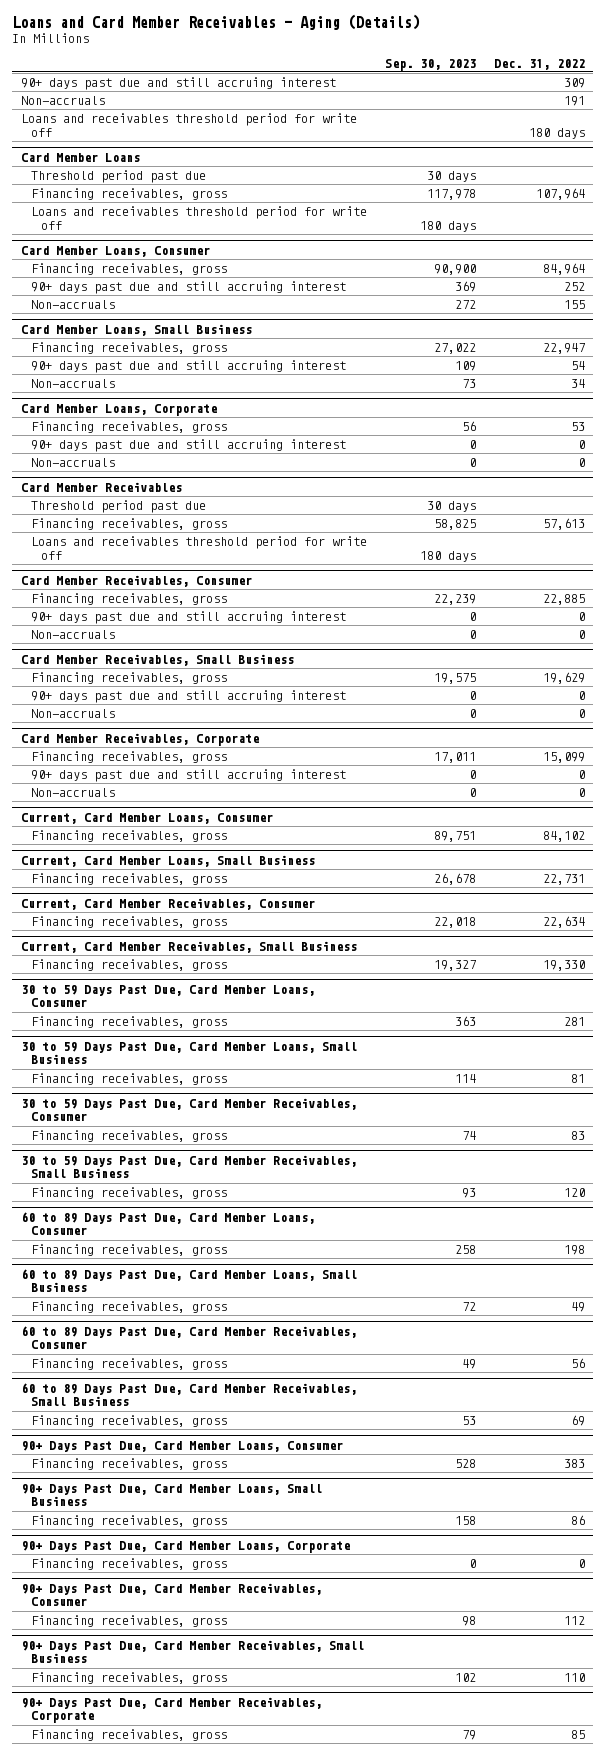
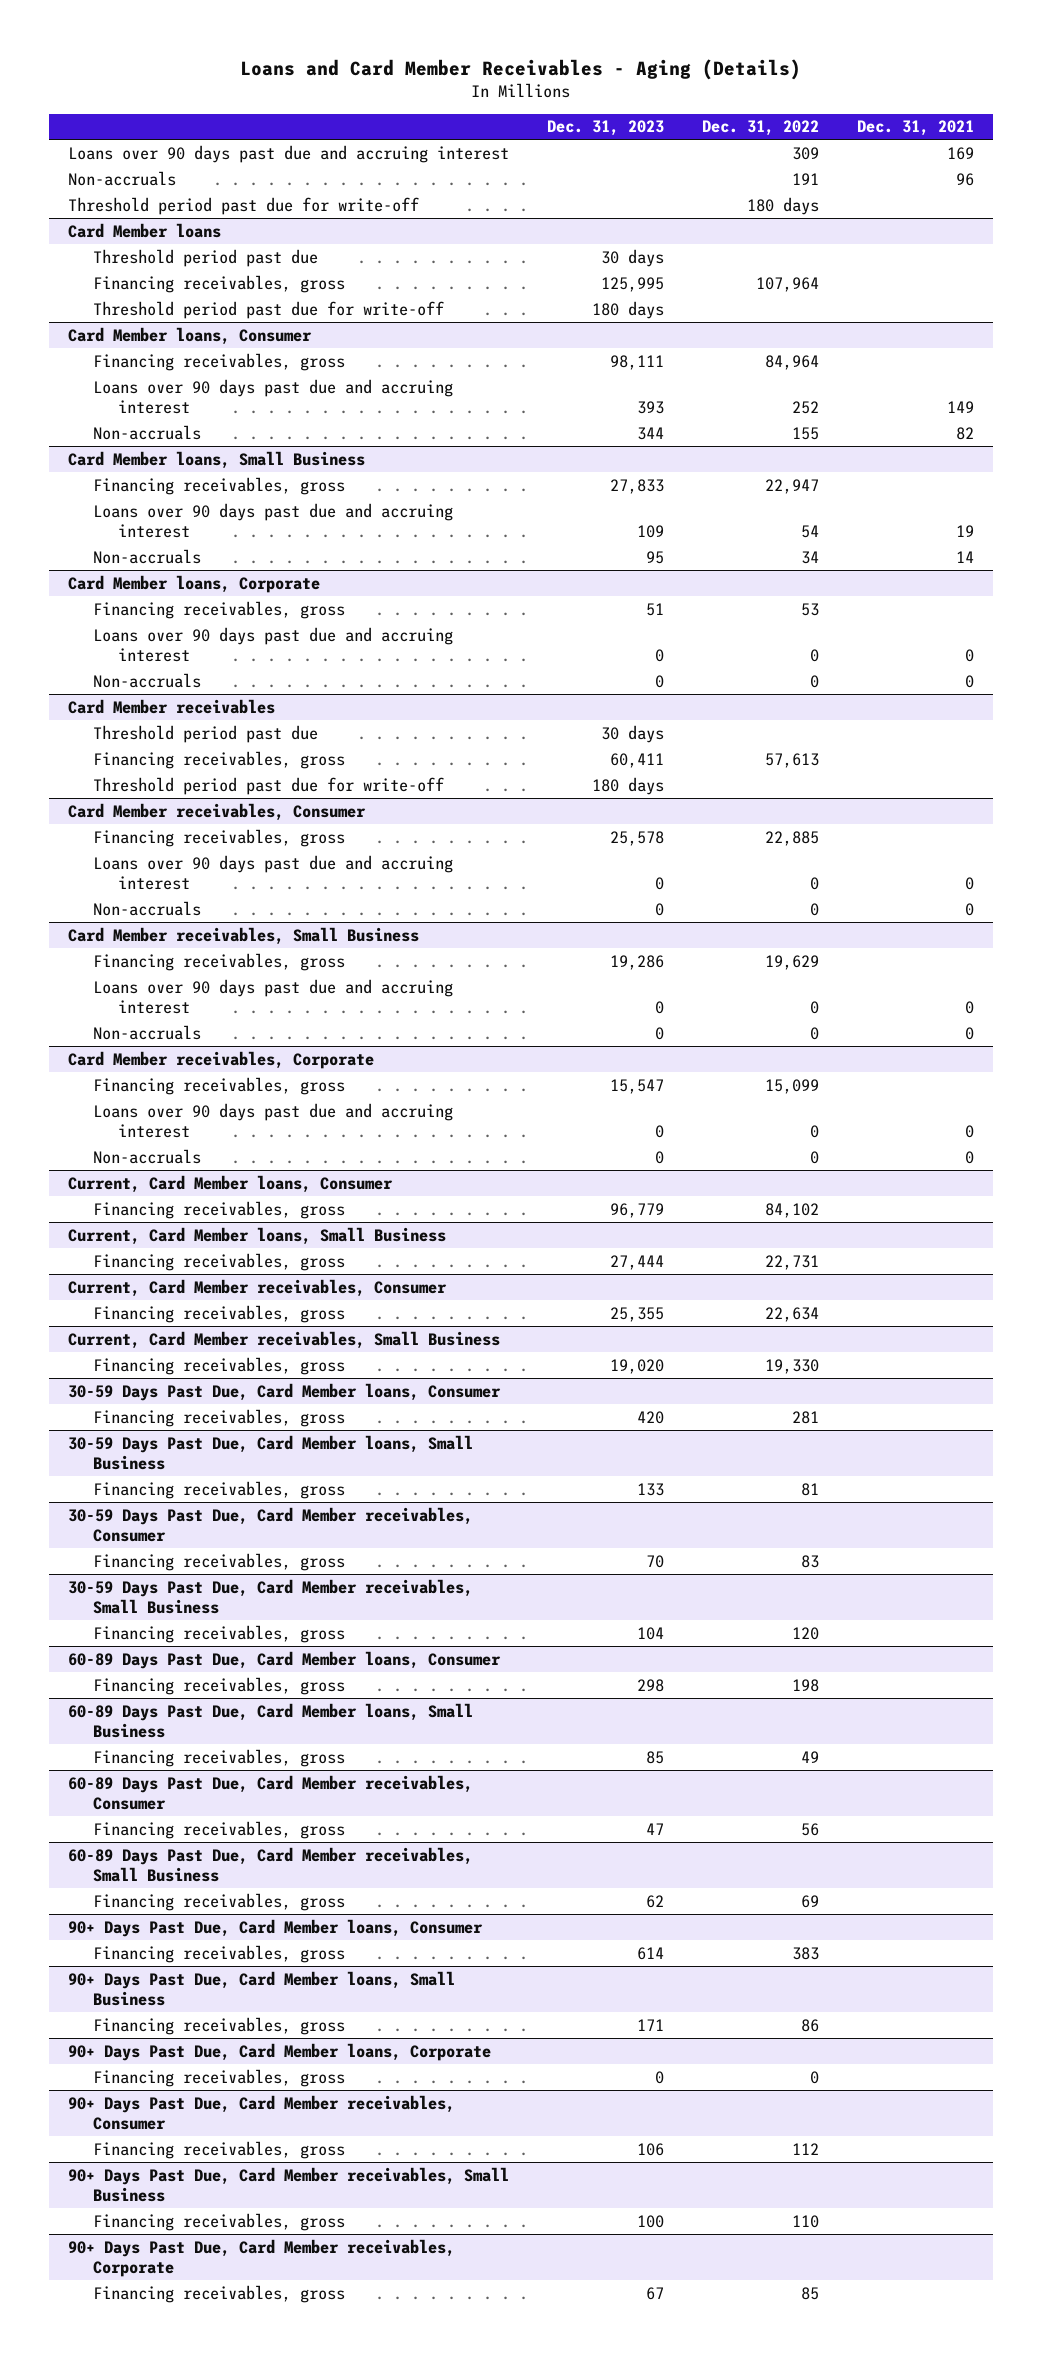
[384,58,476,71] Sep. 30, 2023 -> none
none -> [546,120,664,137] Dec. 31, 2023
none -> [857,120,975,137] Dec. 31, 2021
[20,77,336,91] 90+ days past due and still accruing interest -> [67,144,509,163] Loans over 90 days past due and accruing interest
[20,113,357,137] Loans and receivables threshold period for write off -> [67,196,419,215] Threshold period past due for write-off
[20,152,140,162] Card Member Loans -> [67,222,221,238] Card Member loans
[31,206,368,230] Loans and receivables threshold period for write off -> [93,300,445,319] Threshold period past due for write-off
[20,245,210,257] Card Member Loans, Consumer -> [67,326,312,345] Card Member loans, Consumer
[31,281,347,295] 90+ days past due and still accruing interest -> [93,378,454,415] Loans over 90 days past due and accruing interest
[20,323,252,336] Card Member Loans, Small Business -> [67,450,365,469] Card Member loans, Small Business
[31,360,347,374] 90+ days past due and still accruing interest -> [93,502,454,539] Loans over 90 days past due and accruing interest
[20,403,217,416] Card Member Loans, Corporate -> [67,574,320,593] Card Member loans, Corporate
[31,439,347,453] 90+ days past due and still accruing interest -> [93,626,454,663] Loans over 90 days past due and accruing interest
[20,481,182,492] Card Member Receivables -> [67,698,275,714] Card Member receivables
[31,536,368,560] Loans and receivables threshold period for write off -> [93,776,445,795] Threshold period past due for write-off
[20,574,252,587] Card Member Receivables, Consumer -> [67,802,366,821] Card Member receivables, Consumer
[31,611,347,625] 90+ days past due and still accruing interest -> [93,854,454,891] Loans over 90 days past due and accruing interest
[20,653,294,666] Card Member Receivables, Small Business -> [67,926,419,945] Card Member receivables, Small Business
[31,690,347,704] 90+ days past due and still accruing interest -> [93,978,454,1015] Loans over 90 days past due and accruing interest
[20,732,259,746] Card Member Receivables, Corporate -> [67,1050,374,1069] Card Member receivables, Corporate
[31,769,347,783] 90+ days past due and still accruing interest -> [93,1102,454,1139] Loans over 90 days past due and accruing interest
[20,812,273,824] Current, Card Member Loans, Consumer -> [67,1174,393,1193] Current, Card Member loans, Consumer
[20,854,315,867] Current, Card Member Loans, Small Business -> [67,1226,446,1245] Current, Card Member loans, Small Business
[20,897,315,910] Current, Card Member Receivables, Consumer -> [67,1278,447,1297] Current, Card Member receivables, Consumer
[20,940,357,953] Current, Card Member Receivables, Small Business -> [67,1330,500,1349] Current, Card Member receivables, Small Business
[20,984,315,1008] 30 to 59 Days Past Due, Card Member Loans, Consumer -> [67,1382,501,1401] 30-59 Days Past Due, Card Member loans, Consumer
[20,1041,357,1065] 30 to 59 Days Past Due, Card Member Loans, Small Business -> [67,1434,473,1471] 30-59 Days Past Due, Card Member loans, Small Business
[20,1097,357,1122] 30 to 59 Days Past Due, Card Member Receivables, Consumer -> [67,1506,473,1543] 30-59 Days Past Due, Card Member receivables, Consumer
[20,1154,357,1179] 30 to 59 Days Past Due, Card Member Receivables, Small Business -> [67,1578,473,1615] 30-59 Days Past Due, Card Member receivables, Small Business
[20,1211,315,1236] 60 to 89 Days Past Due, Card Member Loans, Consumer -> [67,1650,501,1669] 60-89 Days Past Due, Card Member loans, Consumer
[20,1268,357,1293] 60 to 89 Days Past Due, Card Member Loans, Small Business -> [67,1702,473,1739] 60-89 Days Past Due, Card Member loans, Small Business
[20,1325,357,1350] 60 to 89 Days Past Due, Card Member Receivables, Consumer -> [67,1774,473,1811] 60-89 Days Past Due, Card Member receivables, Consumer
[20,1382,357,1407] 60 to 89 Days Past Due, Card Member Receivables, Small Business -> [67,1846,473,1883] 60-89 Days Past Due, Card Member receivables, Small Business
[20,1440,343,1452] 90+ Days Past Due, Card Member Loans, Consumer -> [67,1918,483,1937] 90+ Days Past Due, Card Member loans, Consumer
[20,1483,322,1507] 90+ Days Past Due, Card Member Loans, Small Business -> [67,1970,455,2007] 90+ Days Past Due, Card Member loans, Small Business
[20,1540,350,1553] 90+ Days Past Due, Card Member Loans, Corporate -> [67,2042,491,2061] 90+ Days Past Due, Card Member loans, Corporate
[20,1582,322,1607] 90+ Days Past Due, Card Member Receivables, Consumer -> [67,2094,455,2131] 90+ Days Past Due, Card Member receivables, Consumer
[20,1639,364,1664] 90+ Days Past Due, Card Member Receivables, Small Business -> [67,2166,509,2203] 90+ Days Past Due, Card Member receivables, Small Business
[20,1696,322,1724] 90+ Days Past Due, Card Member Receivables, Corporate -> [67,2238,455,2278] 90+ Days Past Due, Card Member receivables, Corporate

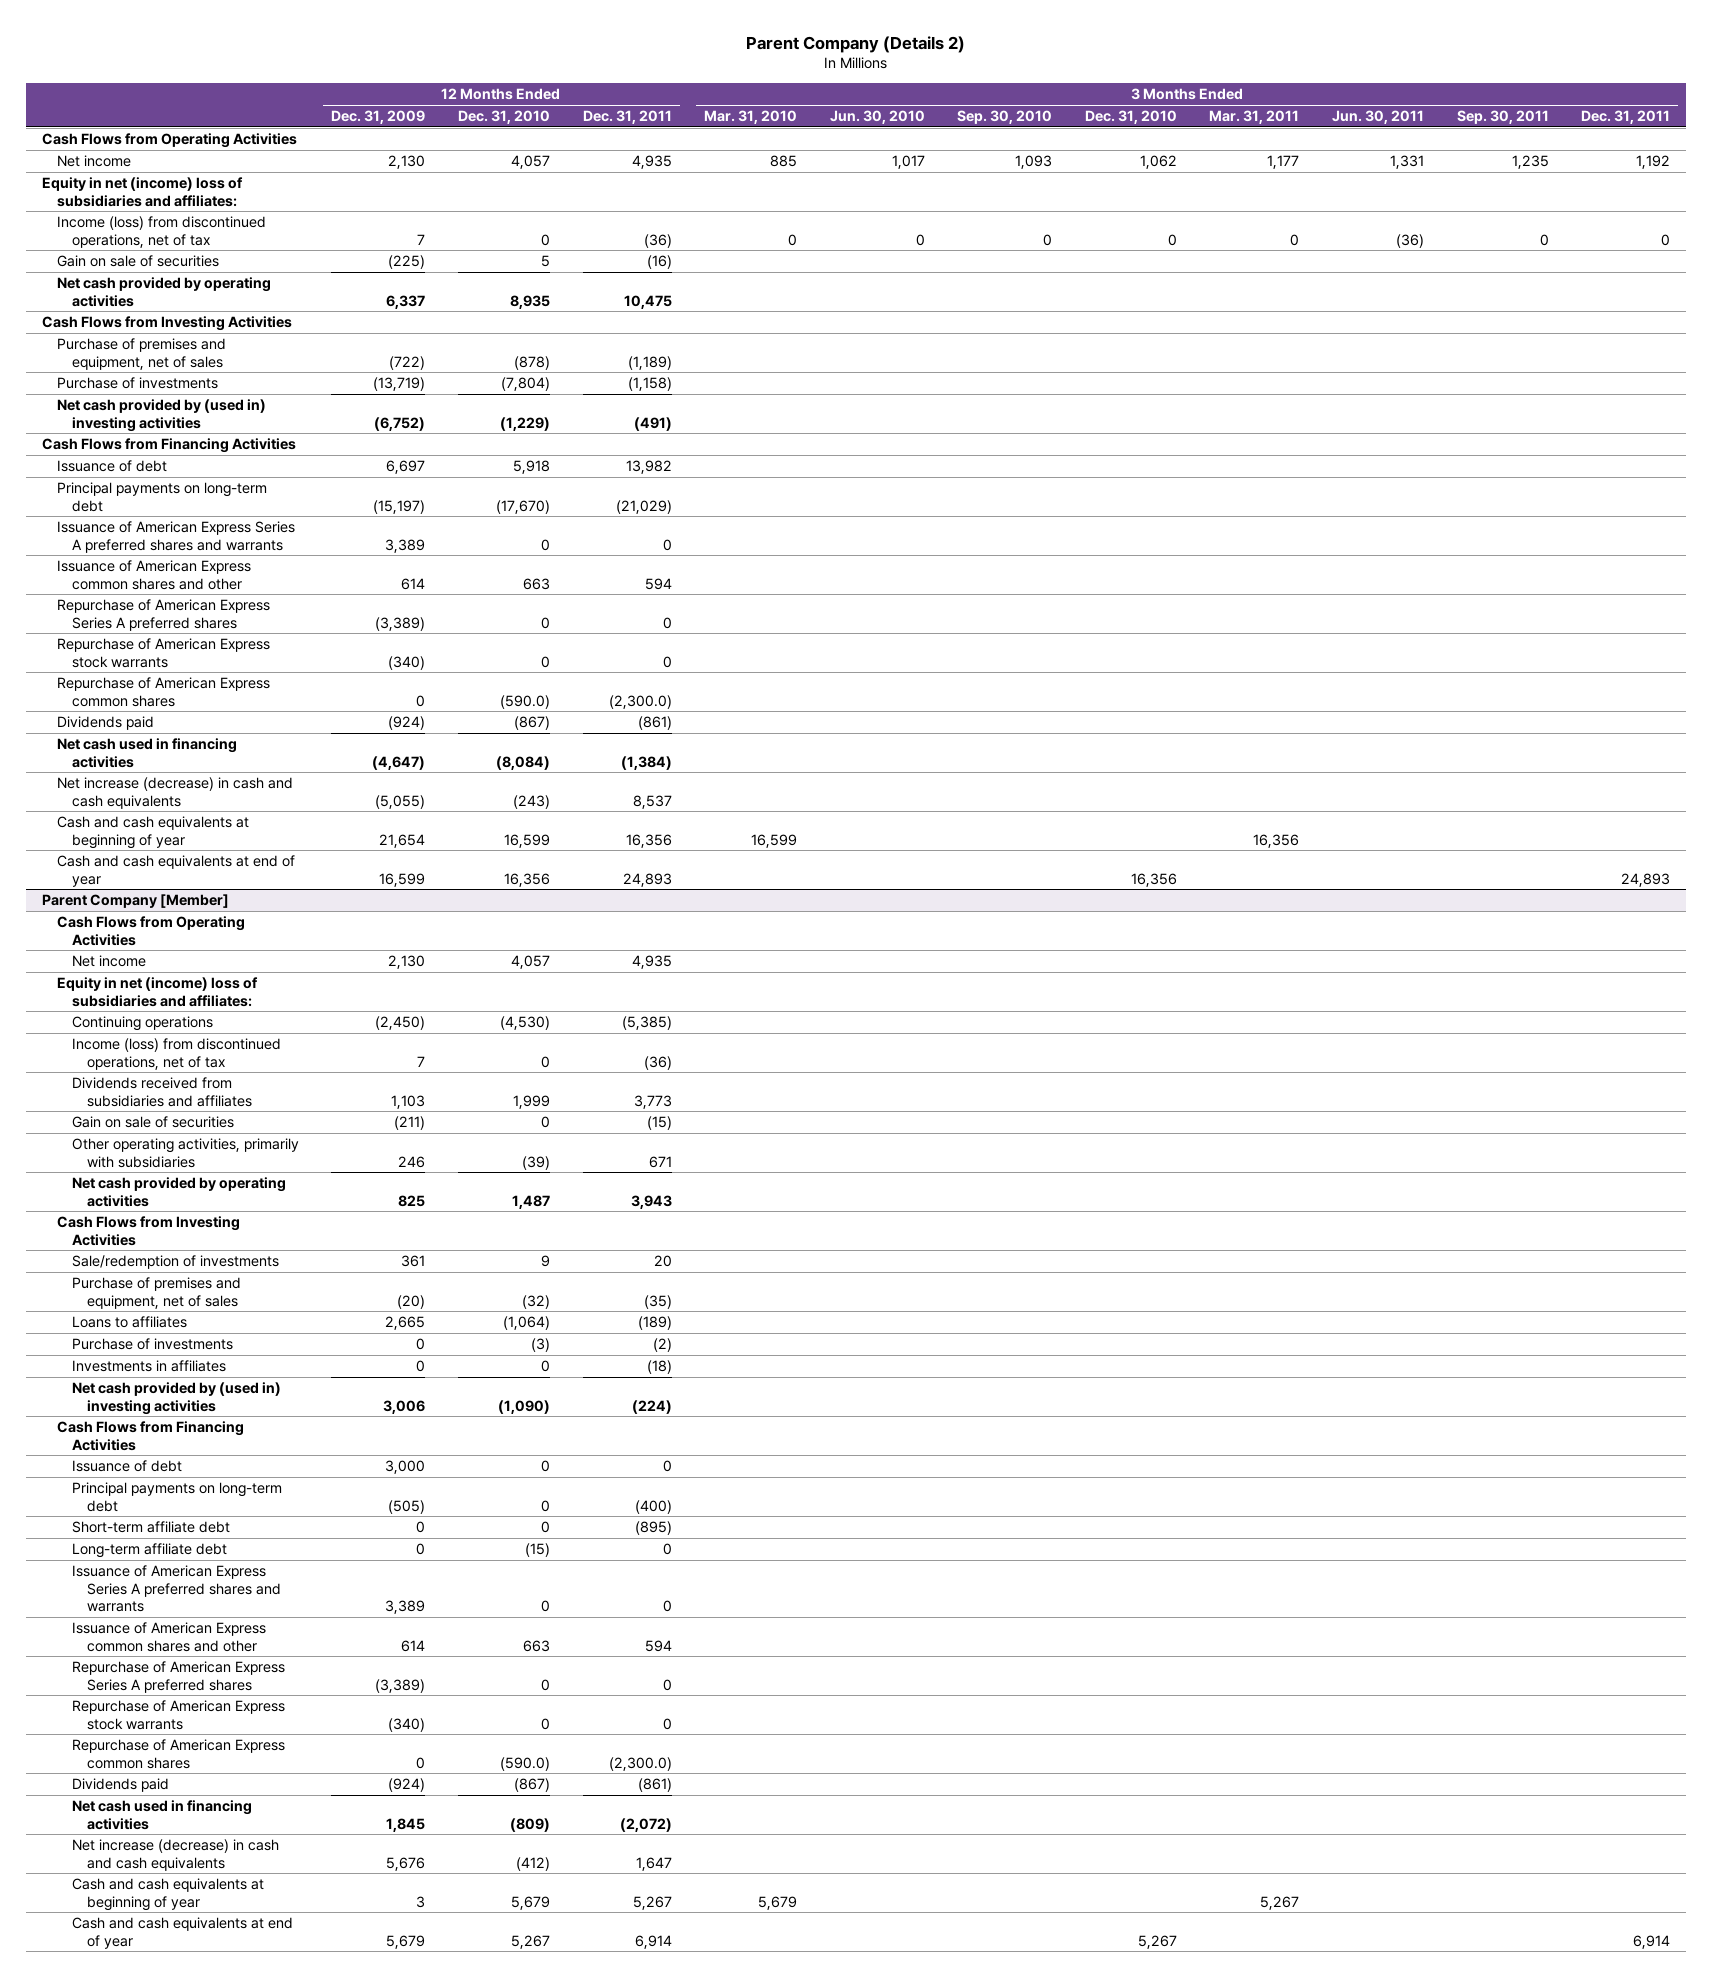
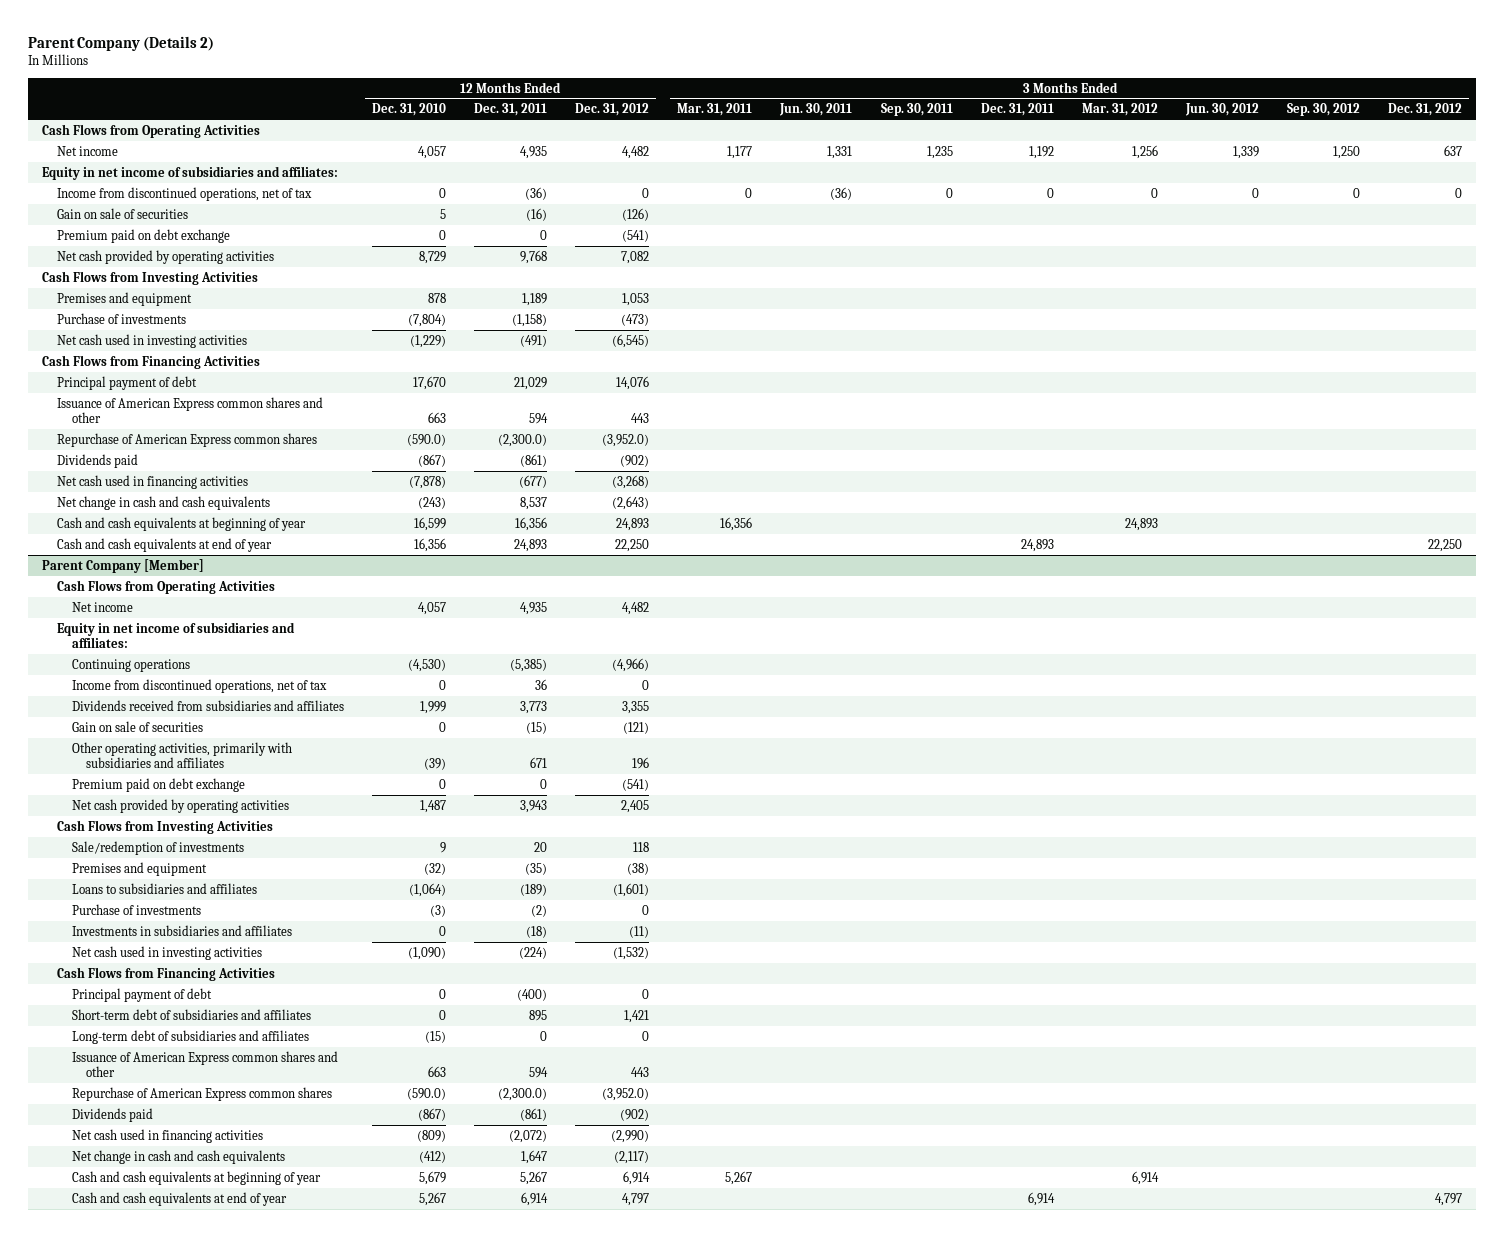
[331,110,426,125] Dec. 31, 2009 -> none
[704,110,798,125] Mar. 31, 2010 -> none
[829,110,925,125] Jun. 30, 2010 -> none
[957,110,1053,125] Sep. 30, 2010 -> none
[1084,110,1177,125] Dec. 31, 2010 -> none
none -> [575,103,650,117] Dec. 31, 2012
none -> [1081,103,1158,117] Mar. 31, 2012
none -> [1184,103,1259,117] Jun. 30, 2012
none -> [1287,103,1361,117] Sep. 30, 2012
none -> [1388,103,1463,117] Dec. 31, 2012
[41,177,243,207] Equity in net (income) loss of subsidiaries and affiliates: -> [42,165,339,180] Equity in net income of subsidiaries and affiliates:
[56,216,266,248] Income (loss) from discontinued operations, net of tax -> [56,186,312,201] Income from discontinued operations, net of tax
none -> [56,228,230,243] Premium paid on debt exchange
[509,294,550,309] 8,935 -> [418,250,446,264] 8,729
[623,294,672,309] 10,475 -> [519,249,547,264] 9,768
[56,338,226,370] Purchase of premises and equipment, net of sales -> [56,291,192,306] Premises and equipment
[513,355,550,370] (878) -> [427,292,446,303] 878
[627,355,672,370] (1,189) -> [521,292,547,306] 1,189
[56,399,266,432] Net cash provided by (used in) investing activities -> [56,333,247,348] Net cash used in investing activities
[56,460,167,473] Issuance of debt -> none
[56,521,295,553] Issuance of American Express Series A preferred shares and warrants -> none
[56,482,267,512] Principal payments on long-term debt -> [56,375,197,390] Principal payment of debt
[495,499,550,514] (17,670) -> [412,375,446,390] 17,670
[615,499,672,514] (21,029) -> [513,376,547,390] 21,029
[56,599,270,631] Repurchase of American Express Series A preferred shares -> none
[56,638,270,668] Repurchase of American Express stock warrants -> none
[495,755,550,770] (8,084) -> [408,475,446,489] (7,878)
[620,755,672,770] (1,384) -> [518,474,547,488] (677)
[56,777,293,809] Net increase (decrease) in cash and cash equivalents -> [56,495,270,510] Net change in cash and cash equivalents
[56,977,258,1007] Equity in net (income) loss of subsidiaries and affiliates: -> [56,621,295,648] Equity in net income of subsidiaries and affiliates:
[71,1038,281,1070] Income (loss) from discontinued operations, net of tax -> [71,678,327,693] Income from discontinued operations, net of tax
[643,1055,672,1070] (36) -> [534,678,547,690] 36
[71,1138,299,1168] Other operating activities, primarily with subsidiaries -> [71,741,292,768] Other operating activities, primarily with subsidiaries and affiliates
none -> [71,777,245,792] Premium paid on debt exchange
[71,1277,241,1309] Purchase of premises and equipment, net of sales -> [71,861,207,876] Premises and equipment
[71,1316,187,1329] Loans to affiliates -> [71,882,257,894] Loans to subsidiaries and affiliates
[71,1360,226,1373] Investments in affiliates -> [71,924,292,936] Investments in subsidiaries and affiliates
[71,1382,281,1415] Net cash provided by (used in) investing activities -> [71,945,262,960] Net cash used in investing activities
[71,1460,182,1473] Issuance of debt -> none
[71,1565,281,1613] Issuance of American Express Series A preferred shares and warrants -> none
[71,1482,282,1512] Principal payments on long-term debt -> [71,987,212,1002] Principal payment of debt
[71,1521,230,1534] Short-term affiliate debt -> [71,1008,311,1020] Short-term debt of subsidiaries and affiliates
[634,1521,672,1536] (895) -> [528,1009,547,1021] 895
[71,1543,227,1559] Long-term affiliate debt -> [71,1029,309,1044] Long-term debt of subsidiaries and affiliates
[71,1661,285,1693] Repurchase of American Express Series A preferred shares -> none
[71,1700,285,1730] Repurchase of American Express stock warrants -> none
[71,1839,279,1871] Net increase (decrease) in cash and cash equivalents -> [71,1149,285,1164] Net change in cash and cash equivalents

